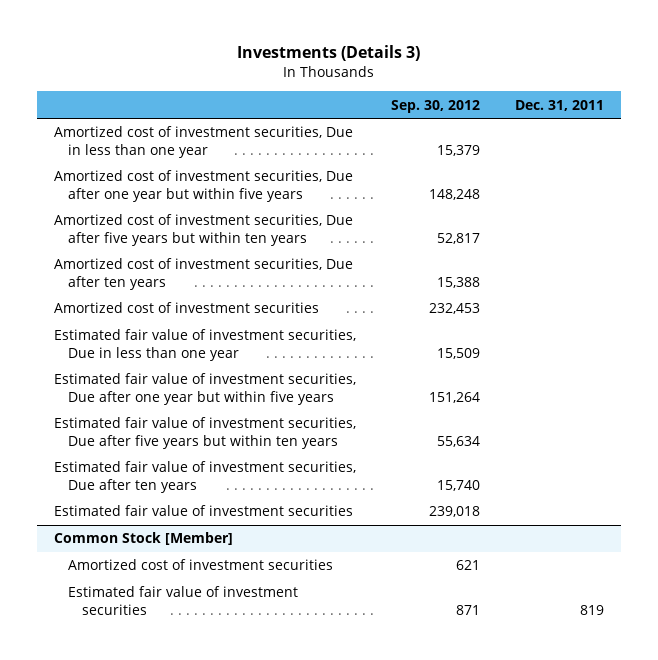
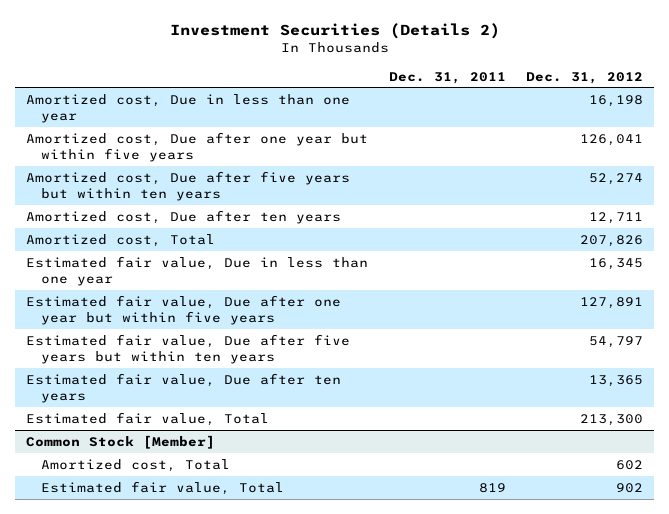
[237,45,421,62] Investments (Details 3) -> [169,23,500,40] Investment Securities (Details 2)
[391,99,481,113] Sep. 30, 2012 -> none
none -> [526,71,644,84] Dec. 31, 2012
[54,126,354,158] Amortized cost of investment securities, Due in less than one year -> [25,93,350,123] Amortized cost, Due in less than one year
[54,170,354,202] Amortized cost of investment securities, Due after one year but within five years -> [25,131,368,162] Amortized cost, Due after one year but within five years
[54,214,354,246] Amortized cost of investment securities, Due after five years but within ten years -> [25,170,350,201] Amortized cost, Due after five years but within ten years
[54,258,354,290] Amortized cost of investment securities, Due after ten years -> [25,209,341,224] Amortized cost, Due after ten years
[54,302,320,314] Amortized cost of investment securities -> [25,233,215,247] Amortized cost, Total
[54,329,357,361] Estimated fair value of investment securities, Due in less than one year -> [25,255,368,286] Estimated fair value, Due in less than one year
[54,373,357,405] Estimated fair value of investment securities, Due after one year but within five years -> [25,294,341,325] Estimated fair value, Due after one year but within five years
[54,417,357,449] Estimated fair value of investment securities, Due after five years but within ten years -> [25,333,350,364] Estimated fair value, Due after five years but within ten years
[54,461,357,493] Estimated fair value of investment securities, Due after ten years -> [25,372,341,403] Estimated fair value, Due after ten years
[54,505,354,517] Estimated fair value of investment securities -> [25,411,269,426] Estimated fair value, Total
[68,559,334,571] Amortized cost of investment securities -> [40,458,230,472] Amortized cost, Total
[68,586,299,615] Estimated fair value of investment securities -> [40,480,284,495] Estimated fair value, Total

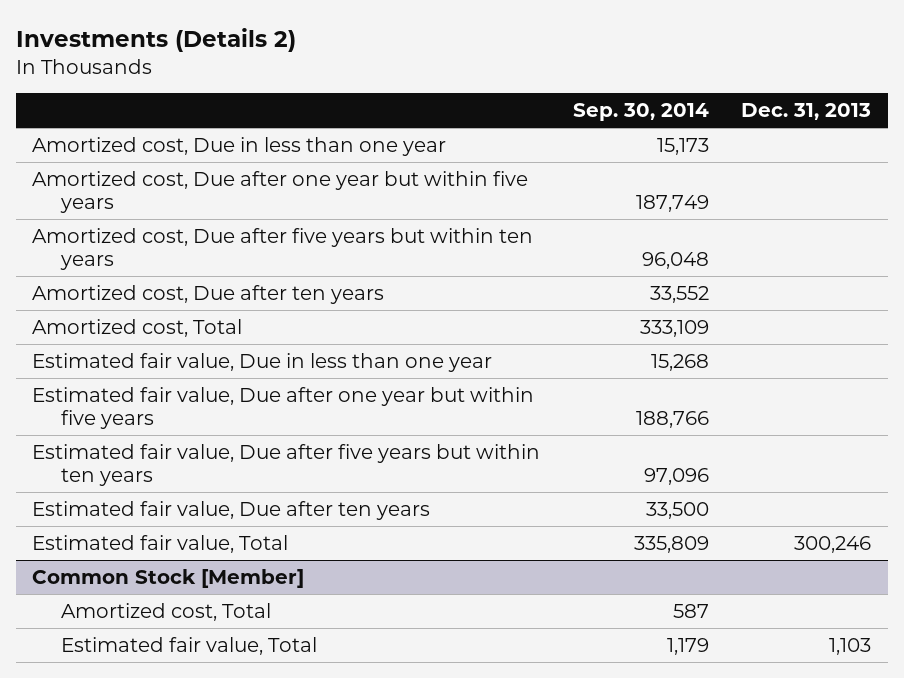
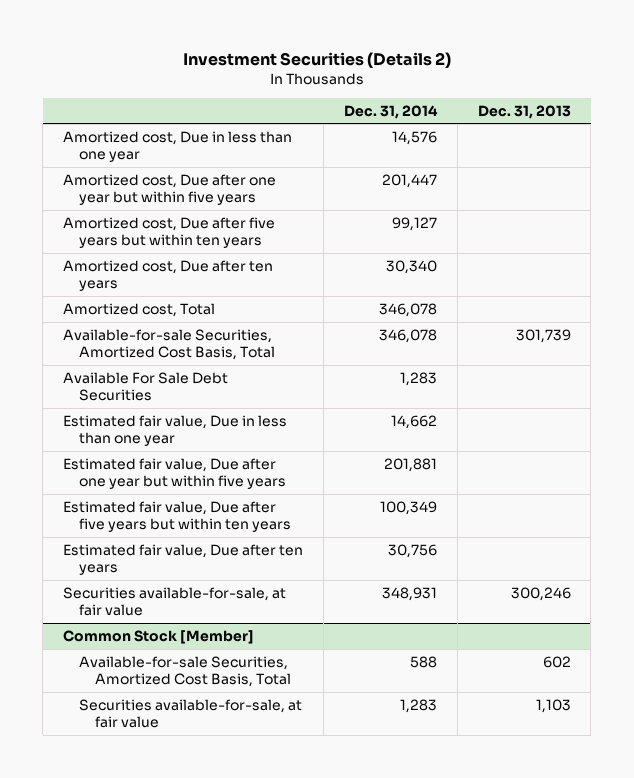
[16,27,297,52] Investments (Details 2) -> [182,51,451,68] Investment Securities (Details 2)
[572,103,709,122] Sep. 30, 2014 -> none
none -> [343,104,438,119] Dec. 31, 2014
none -> [63,329,275,360] Available-for-sale Securities, Amortized Cost Basis, Total
none -> [63,372,229,401] Available For Sale Debt Securities
[32,534,289,553] Estimated fair value, Total -> [63,587,287,616] Securities available-for-sale, at fair value
[60,602,271,621] Amortized cost, Total -> none
none -> [78,656,291,687] Available-for-sale Securities, Amortized Cost Basis, Total
[60,636,317,655] Estimated fair value, Total -> [78,699,302,728] Securities available-for-sale, at fair value

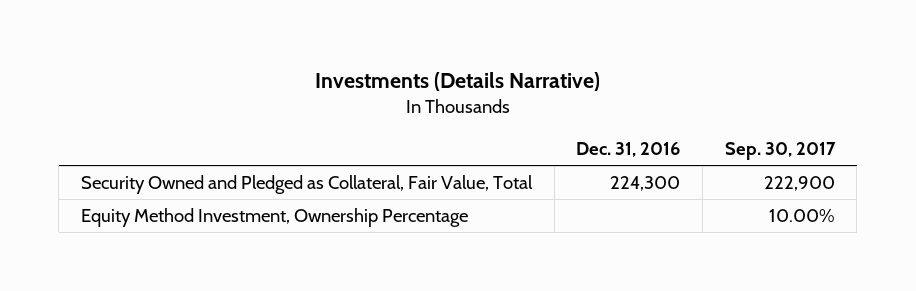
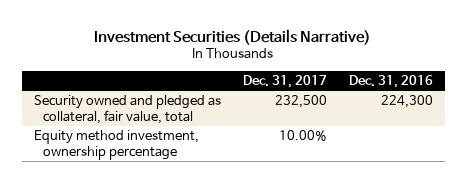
[314,71,600,91] Investments (Details Narrative) -> [94,28,372,45] Investment Securities (Details Narrative)
[724,142,836,161] Sep. 30, 2017 -> none
none -> [242,75,327,89] Dec. 31, 2017
[81,175,534,195] Security Owned and Pledged as Collateral, Fair Value, Total -> [33,95,221,125] Security owned and pledged as collateral, fair value, total
[81,208,469,228] Equity Method Investment, Ownership Percentage -> [33,130,199,161] Equity method investment, ownership percentage

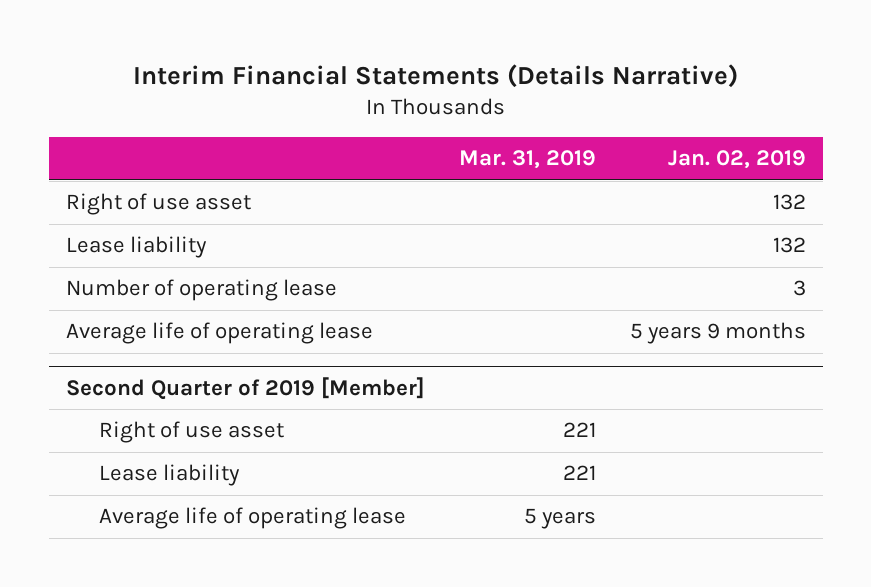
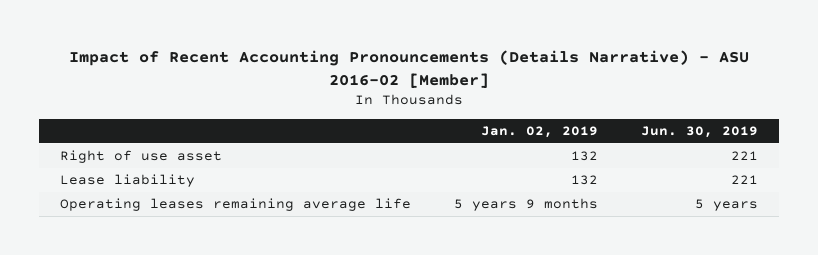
[132,63,738,88] Interim Financial Statements (Details Narrative) -> [69,49,750,88] Impact of Recent Accounting Pronouncements (Details Narrative) - ASU 2016-02 [Member]
[458,150,596,170] Mar. 31, 2019 -> none
none -> [640,126,758,139] Jun. 30, 2019
[65,279,337,302] Number of operating lease -> none
[65,376,425,400] Second Quarter of 2019 [Member] -> none
[98,421,284,444] Right of use asset -> none
[98,464,240,487] Lease liability -> none
[98,507,406,530] Average life of operating lease -> none
[65,322,373,345] Average life of operating lease -> [60,198,412,212] Operating leases remaining average life

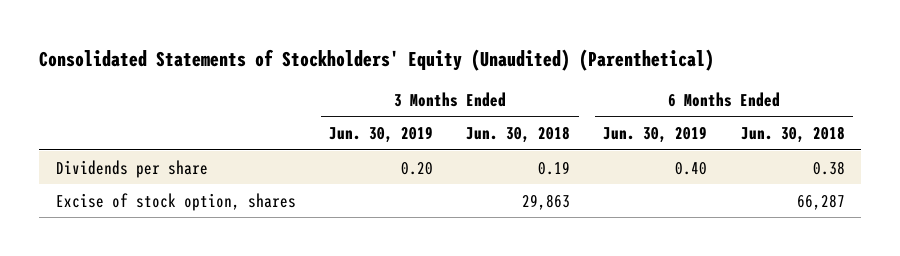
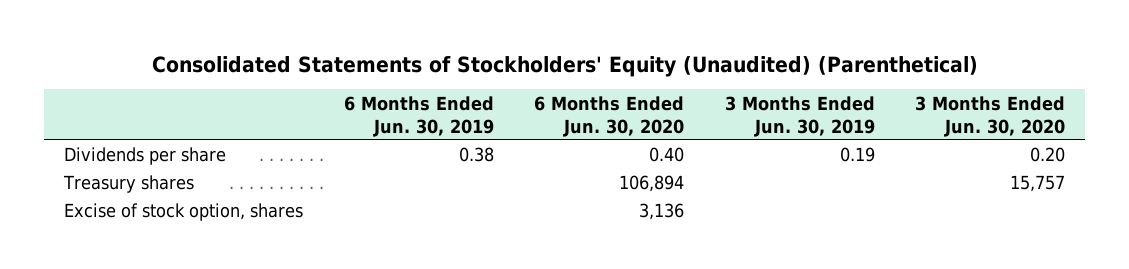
[466,126,571,144] Jun. 30, 2018 -> none
[740,126,845,144] Jun. 30, 2018 -> none
none -> [534,95,685,137] 6 Months Ended Jun. 30, 2020
none -> [915,95,1066,137] 3 Months Ended Jun. 30, 2020
[401,161,434,175] 0.20 -> [839,147,875,163] 0.19
[675,161,708,175] 0.40 -> [458,147,494,163] 0.38
none -> [63,175,195,194] Treasury shares

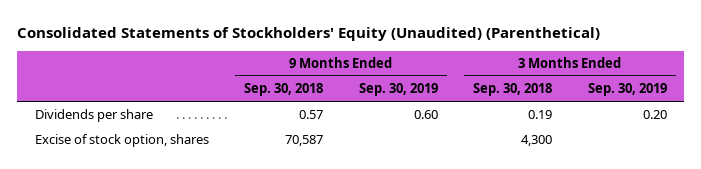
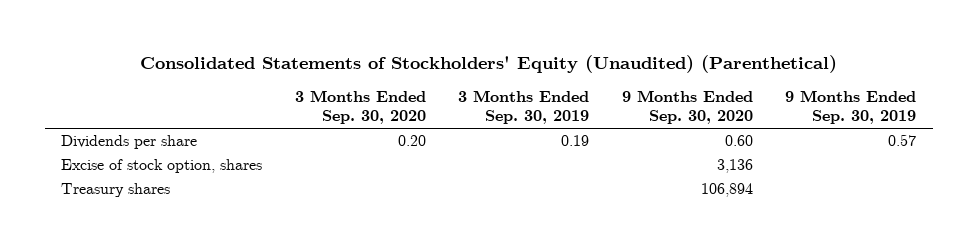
[244,83,324,97] Sep. 30, 2018 -> none
[473,83,553,97] Sep. 30, 2018 -> none
none -> [294,90,426,125] 3 Months Ended Sep. 30, 2020
none -> [621,90,753,125] 9 Months Ended Sep. 30, 2020
[413,110,438,120] 0.60 -> [888,134,917,147] 0.57
[642,110,667,120] 0.20 -> [561,135,590,147] 0.19
none -> [61,183,171,198] Treasury shares

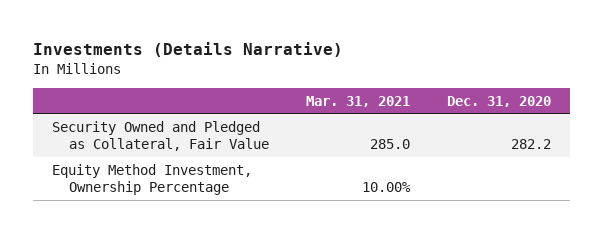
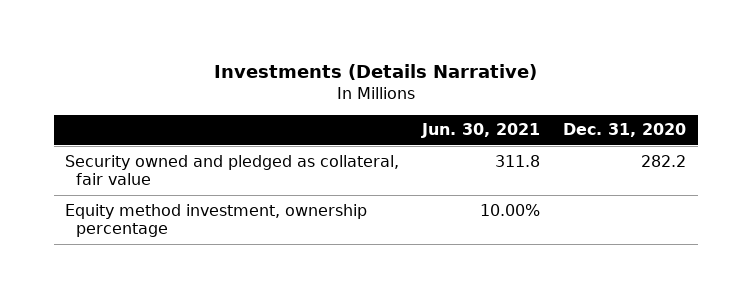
[306,95,411,107] Mar. 31, 2021 -> none
none -> [421,123,541,139] Jun. 30, 2021
[51,120,269,152] Security Owned and Pledged as Collateral, Fair Value -> [65,154,400,186] Security owned and pledged as collateral, fair value
[51,163,252,196] Equity Method Investment, Ownership Percentage -> [65,203,368,238] Equity method investment, ownership percentage

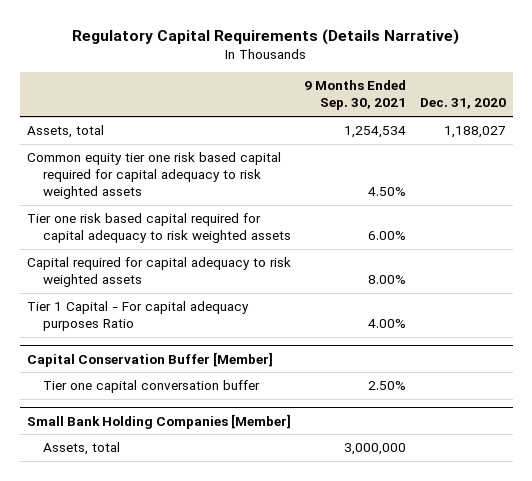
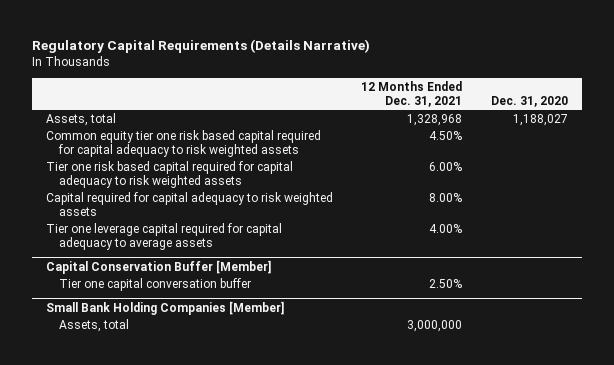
[304,80,407,111] 9 Months Ended Sep. 30, 2021 -> none
none -> [361,81,463,107] 12 Months Ended Dec. 31, 2021
[26,301,249,332] Tier 1 Capital - For capital adequacy purposes Ratio -> [45,222,282,250] Tier one leverage capital required for capital adequacy to average assets

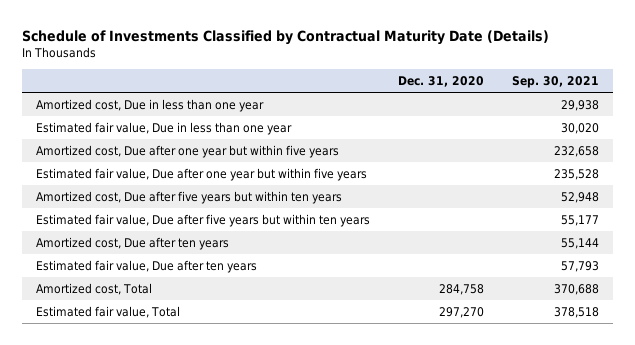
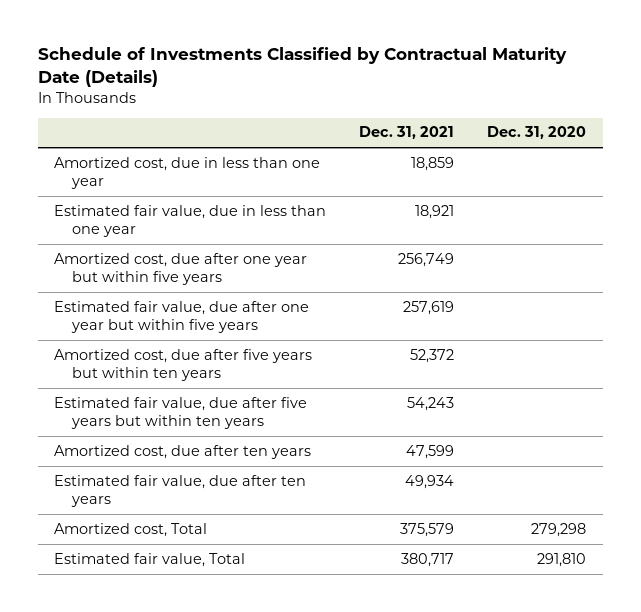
[512,76,600,89] Sep. 30, 2021 -> none
none -> [359,126,455,140] Dec. 31, 2021
[35,98,264,112] Amortized cost, Due in less than one year -> [54,156,321,190] Amortized cost, due in less than one year
[35,121,292,135] Estimated fair value, Due in less than one year -> [54,204,327,238] Estimated fair value, due in less than one year
[35,144,339,158] Amortized cost, Due after one year but within five years -> [54,252,308,286] Amortized cost, due after one year but within five years
[35,167,367,181] Estimated fair value, Due after one year but within five years -> [54,300,310,334] Estimated fair value, due after one year but within five years
[35,190,342,204] Amortized cost, Due after five years but within ten years -> [54,348,313,382] Amortized cost, due after five years but within ten years
[35,213,370,227] Estimated fair value, Due after five years but within ten years -> [54,396,308,430] Estimated fair value, due after five years but within ten years
[35,236,229,250] Amortized cost, Due after ten years -> [54,444,312,459] Amortized cost, due after ten years
[35,259,257,273] Estimated fair value, Due after ten years -> [54,474,307,508] Estimated fair value, due after ten years
[438,283,484,295] 284,758 -> [531,522,587,537] 279,298
[438,306,484,318] 297,270 -> [537,552,587,567] 291,810

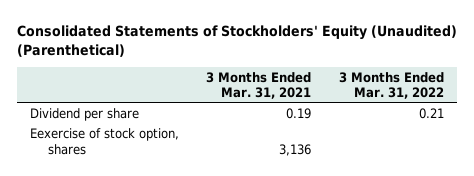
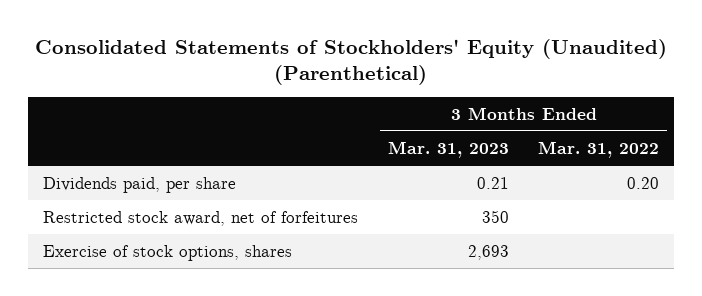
[206,71,312,100] 3 Months Ended Mar. 31, 2021 -> none
none -> [387,140,509,158] Mar. 31, 2023
[30,108,140,122] Dividend per share -> [42,176,236,193] Dividends paid, per share
[418,108,444,120] 0.21 -> [627,176,660,189] 0.20
none -> [42,210,358,226] Restricted stock award, net of forfeitures
[30,128,180,155] Eexercise of stock option, shares -> [42,244,292,261] Exercise of stock options, shares

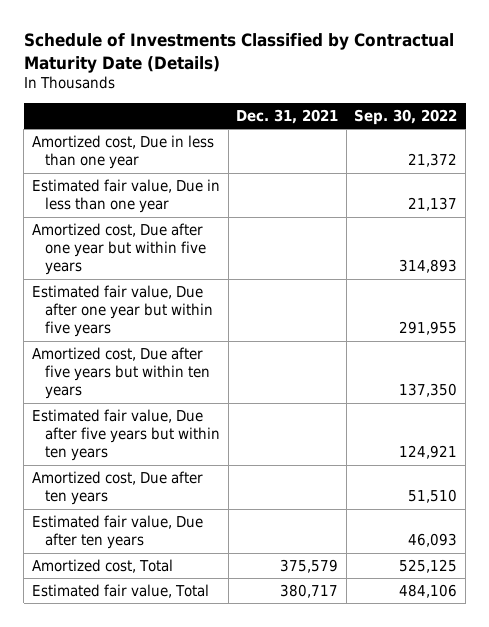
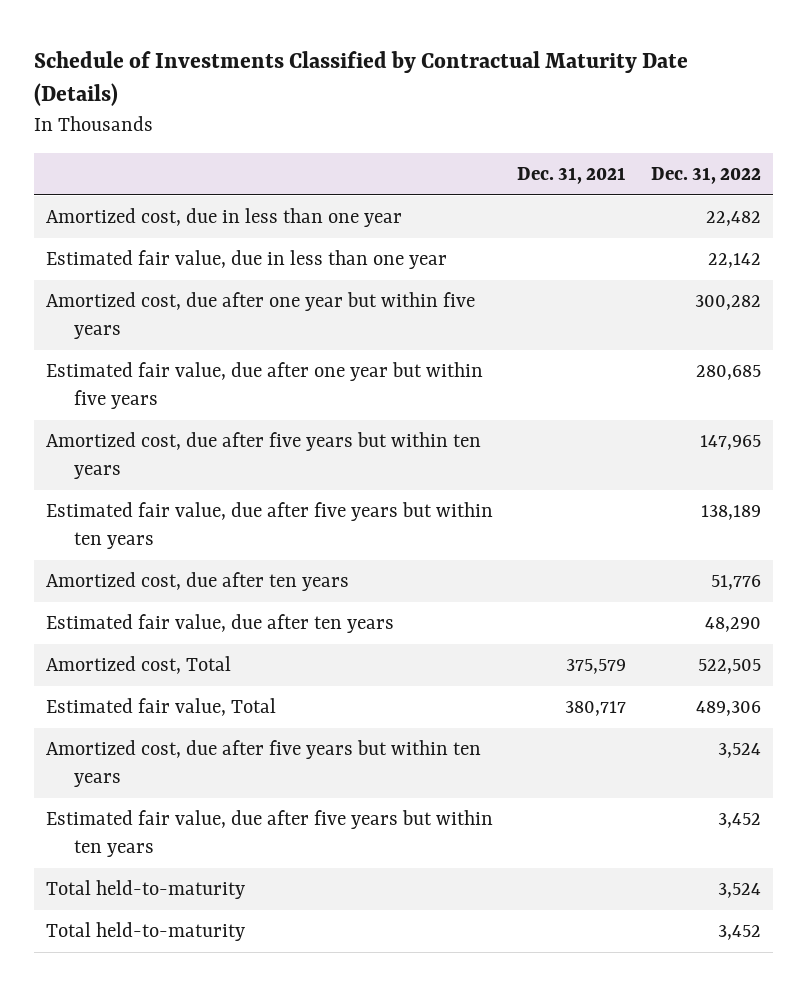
[354,108,458,125] Sep. 30, 2022 -> none
none -> [650,166,761,184] Dec. 31, 2022
[31,134,214,170] Amortized cost, Due in less than one year -> [46,208,403,228] Amortized cost, due in less than one year
[31,178,220,214] Estimated fair value, Due in less than one year -> [46,250,448,270] Estimated fair value, due in less than one year
[31,222,206,276] Amortized cost, Due after one year but within five years -> [46,292,476,339] Amortized cost, due after one year but within five years
[31,284,213,338] Estimated fair value, Due after one year but within five years -> [46,362,484,409] Estimated fair value, due after one year but within five years
[31,346,210,400] Amortized cost, Due after five years but within ten years -> [46,432,482,479] Amortized cost, due after five years but within ten years
[31,408,220,462] Estimated fair value, Due after five years but within ten years -> [46,502,494,549] Estimated fair value, due after five years but within ten years
[31,470,203,506] Amortized cost, Due after ten years -> [46,572,350,592] Amortized cost, due after ten years
[31,514,203,550] Estimated fair value, Due after ten years -> [46,614,395,634] Estimated fair value, due after ten years
none -> [46,740,482,787] Amortized cost, due after five years but within ten years
none -> [46,810,494,857] Estimated fair value, due after five years but within ten years
none -> [46,880,246,900] Total held-to-maturity
none -> [46,922,246,942] Total held-to-maturity

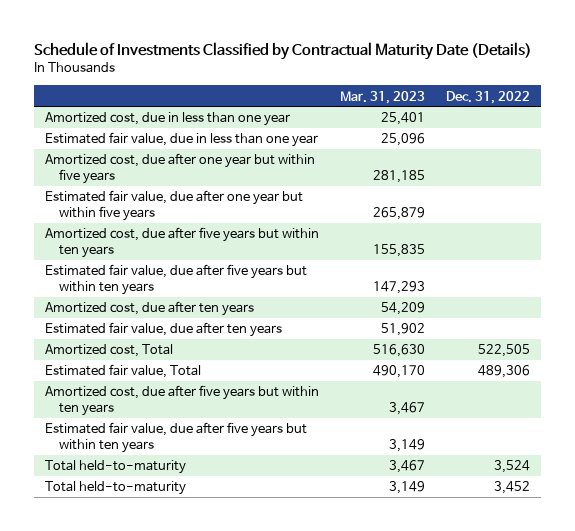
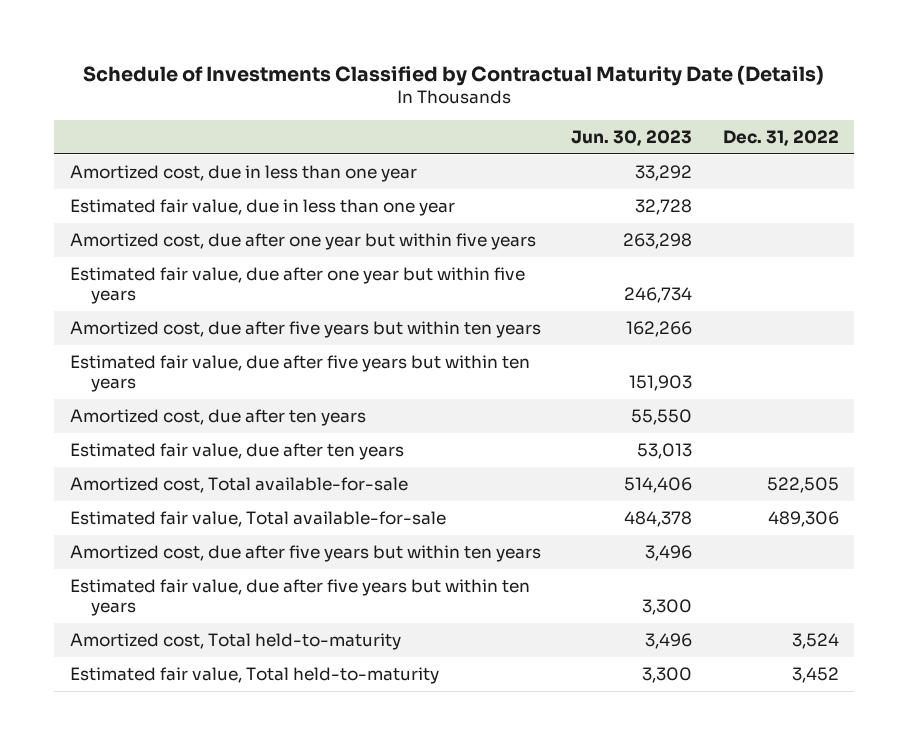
[340,90,426,104] Mar. 31, 2023 -> none
none -> [571,130,693,147] Jun. 30, 2023
[44,344,173,358] Amortized cost, Total -> [69,476,408,493] Amortized cost, Total available-for-sale
[44,364,201,379] Estimated fair value, Total -> [69,510,446,527] Estimated fair value, Total available-for-sale
[44,460,186,475] Total held-to-maturity -> [69,632,401,650] Amortized cost, Total held-to-maturity
[44,481,186,496] Total held-to-maturity -> [69,666,439,684] Estimated fair value, Total held-to-maturity

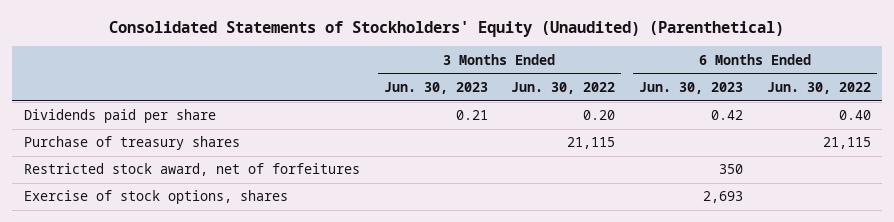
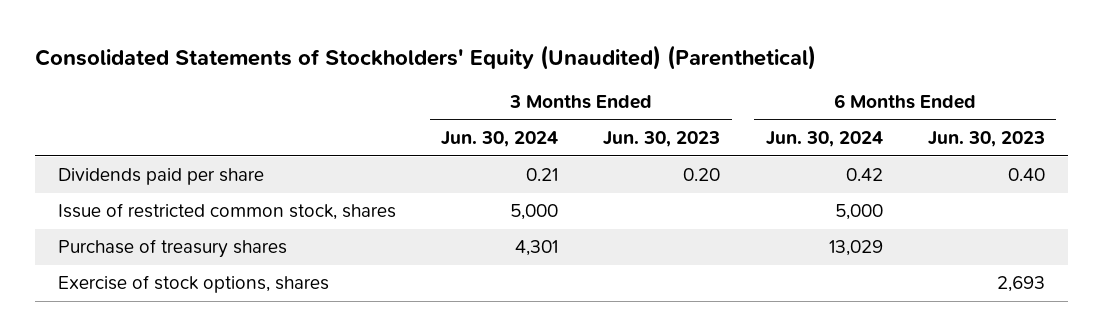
[511,81,616,94] Jun. 30, 2022 -> none
[766,81,871,94] Jun. 30, 2022 -> none
none -> [441,131,559,148] Jun. 30, 2024
none -> [765,131,883,148] Jun. 30, 2024
[455,110,488,121] 0.21 -> [683,168,721,182] 0.20
[710,110,743,121] 0.42 -> [1007,168,1045,182] 0.40
none -> [57,203,396,221] Issue of restricted common stock, shares
[23,163,360,177] Restricted stock award, net of forfeitures -> none

